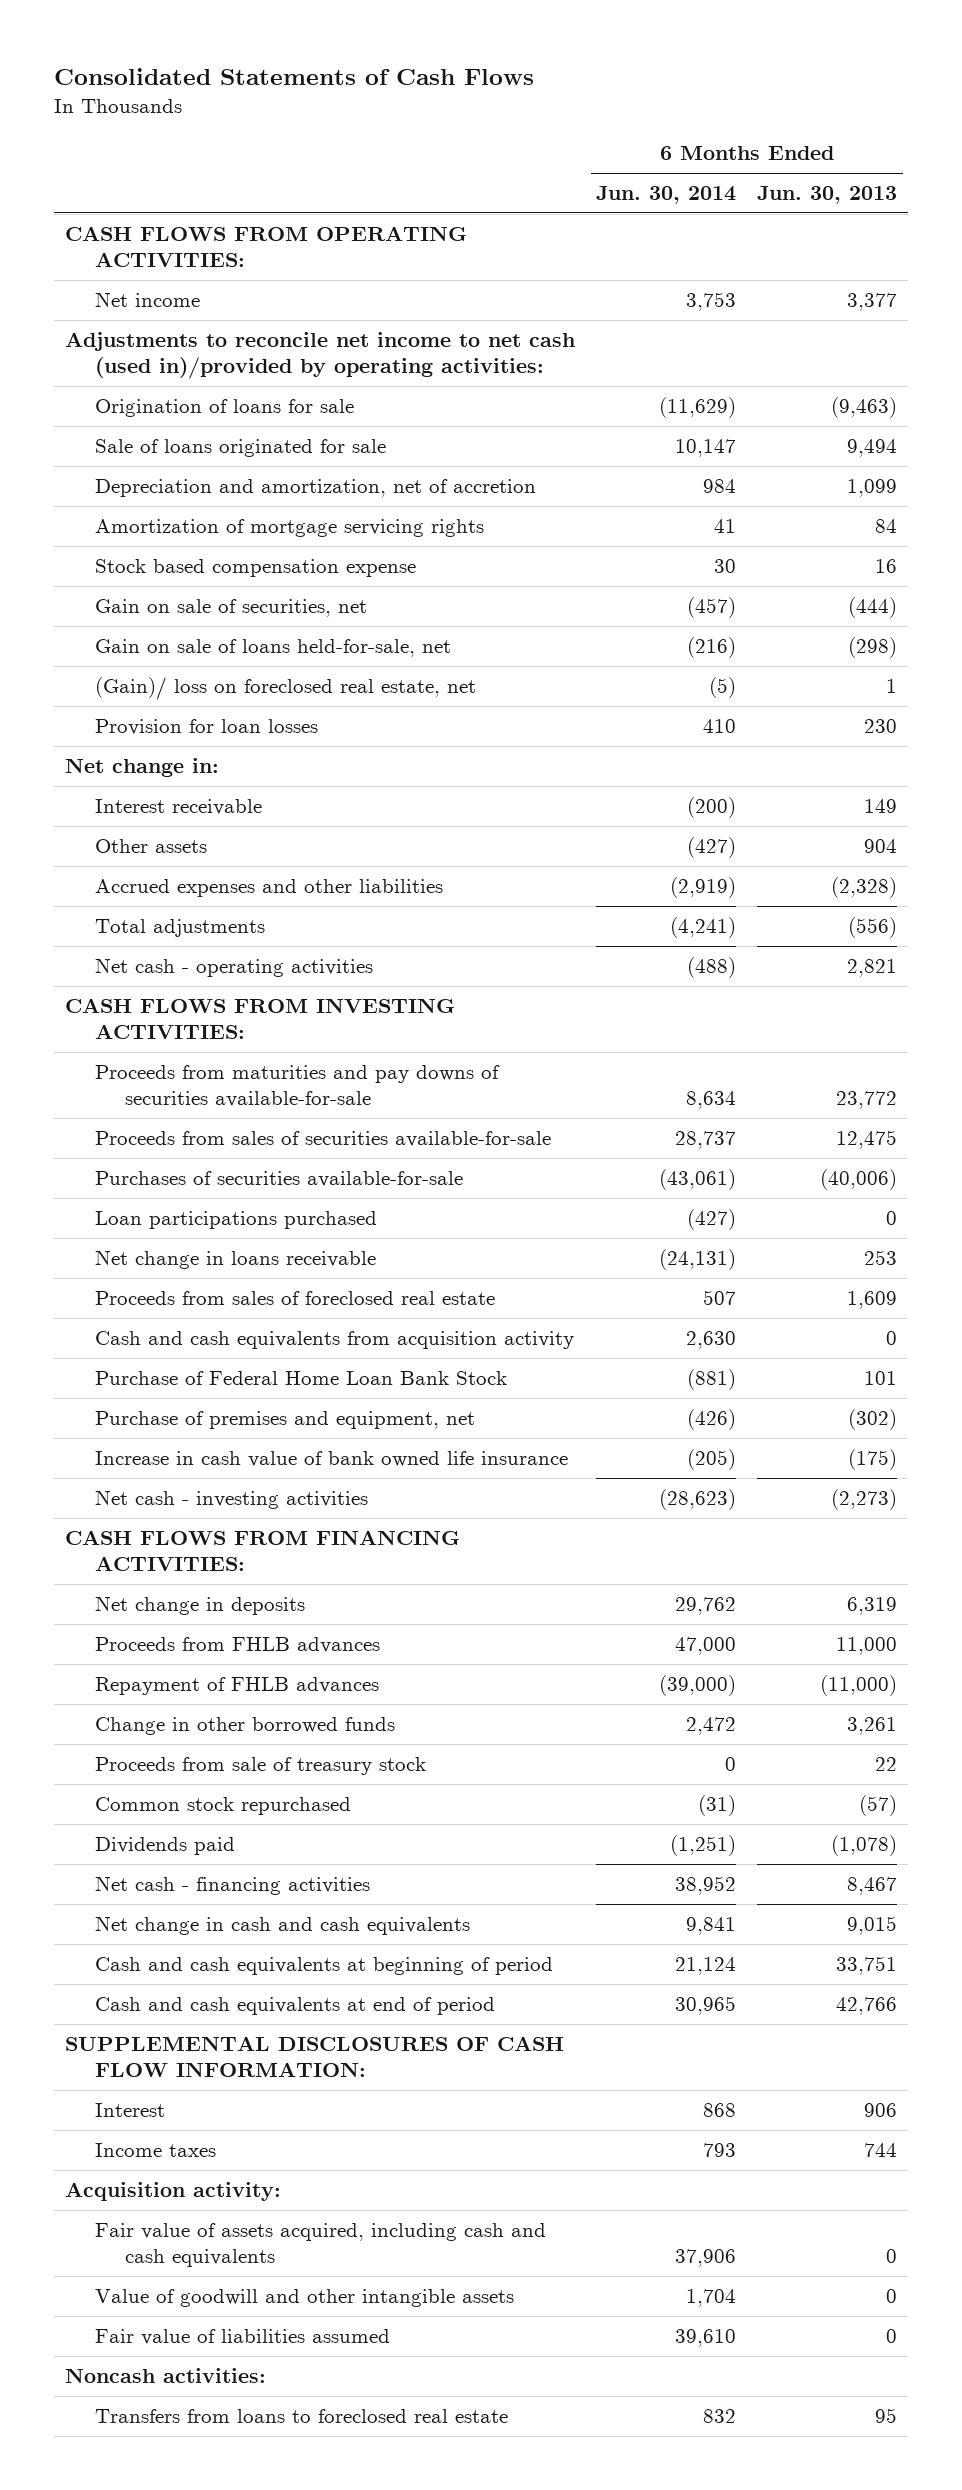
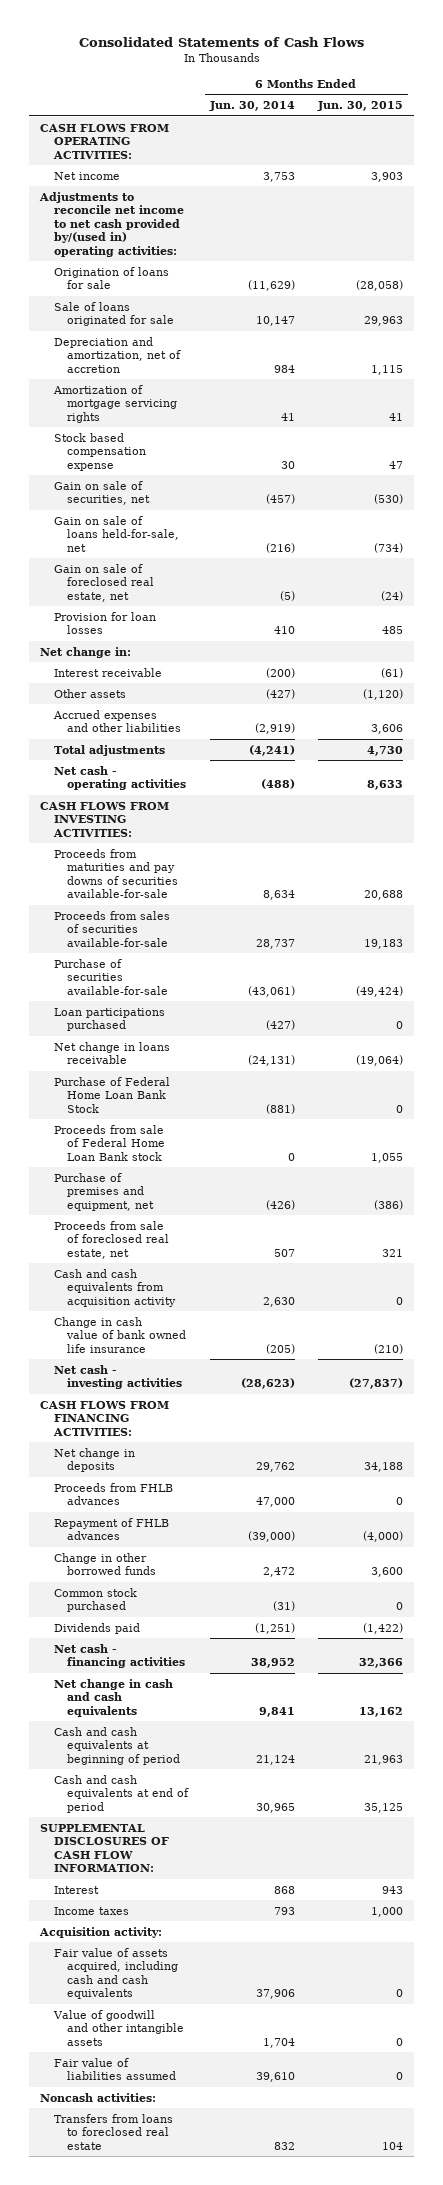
[757,186,898,205] Jun. 30, 2013 -> none
none -> [316,101,403,112] Jun. 30, 2015
[64,331,575,379] Adjustments to reconcile net income to net cash (used in)/provided by operating activities: -> [39,191,184,257] Adjustments to reconcile net income to net cash provided by/(used in) operating activities:
[94,676,476,700] (Gain)/ loss on foreclosed real estate, net -> [53,563,155,602] Gain on sale of foreclosed real estate, net
[94,1170,463,1187] Purchases of securities available-for-sale -> [53,958,169,995] Purchase of securities available-for-sale
[94,1290,495,1305] Proceeds from sales of foreclosed real estate -> none
none -> [53,1124,166,1161] Proceeds from sale of Federal Home Loan Bank stock
none -> [53,1220,170,1259] Proceeds from sale of foreclosed real estate, net
[94,1330,574,1349] Cash and cash equivalents from acquisition activity -> [53,1268,177,1307] Cash and cash equivalents from acquisition activity
[94,1450,568,1467] Increase in cash value of bank owned life insurance -> [53,1316,187,1353] Change in cash value of bank owned life insurance
[94,1756,426,1775] Proceeds from sale of treasury stock -> none
[94,1796,351,1815] Common stock repurchased -> [53,1587,137,1613] Common stock purchased

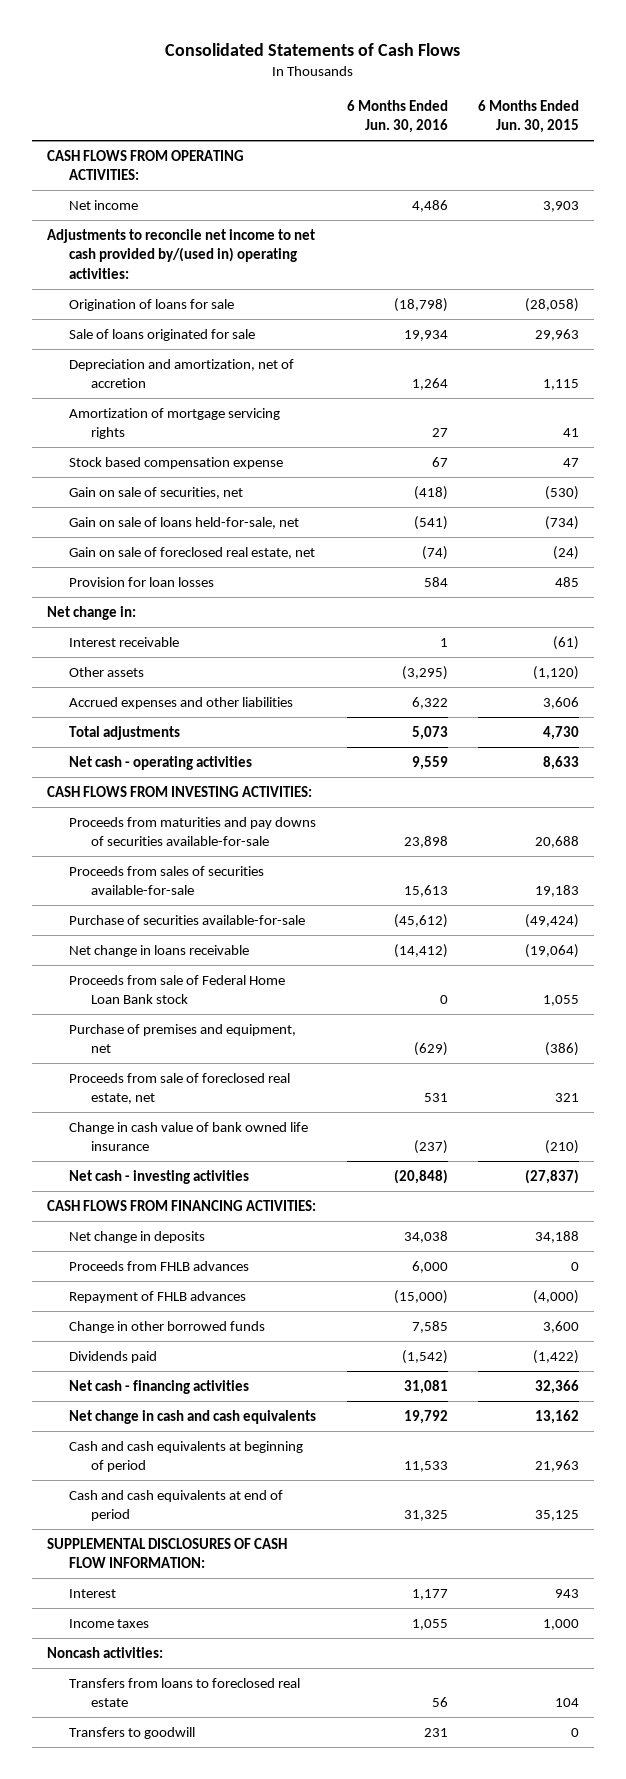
[209,101,296,112] Jun. 30, 2014 -> none
none -> [346,99,448,134] 6 Months Ended Jun. 30, 2016
[53,1007,165,1032] Loan participations purchased -> none
[53,1076,170,1113] Purchase of Federal Home Loan Bank Stock -> none
[53,1268,177,1307] Cash and cash equivalents from acquisition activity -> none
[53,1587,137,1613] Common stock purchased -> none
[39,1926,163,1938] Acquisition activity: -> none
[53,1947,179,2000] Fair value of assets acquired, including cash and cash equivalents -> none
[52,2009,185,2046] Value of goodwill and other intangible assets -> none
[53,2057,177,2081] Fair value of liabilities assumed -> none
none -> [69,1726,196,1739] Transfers to goodwill

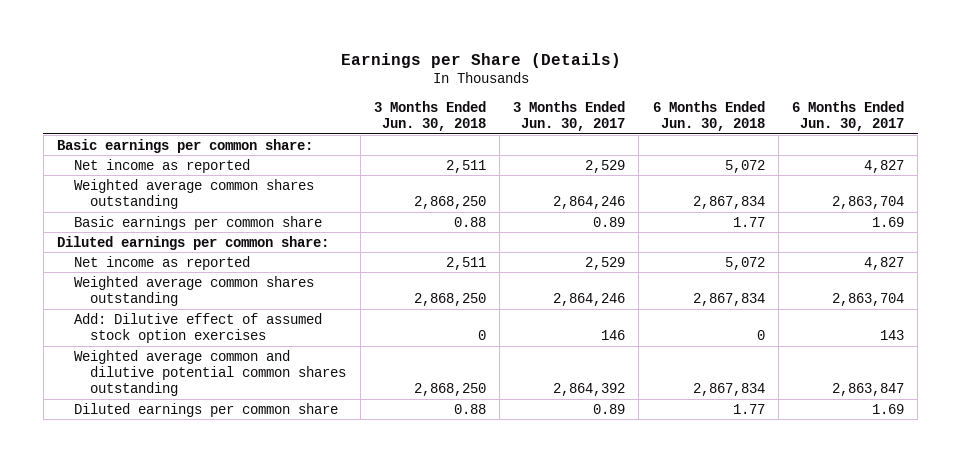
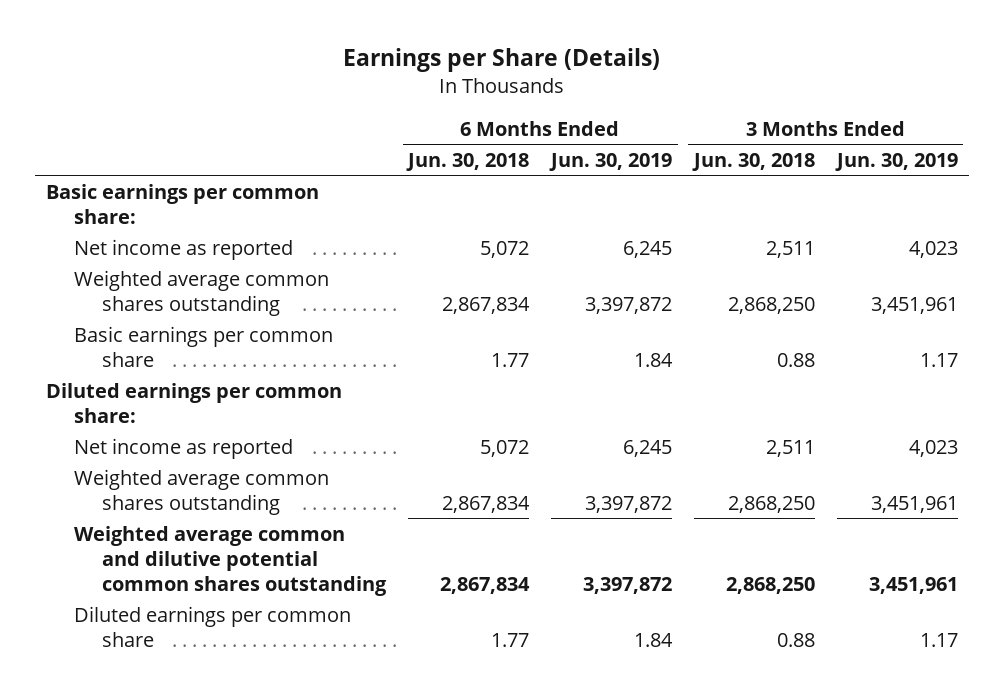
[513,100,626,131] 3 Months Ended Jun. 30, 2017 -> none
[792,100,905,131] 6 Months Ended Jun. 30, 2017 -> none
none -> [549,152,673,171] Jun. 30, 2019
none -> [834,152,958,171] Jun. 30, 2019
[73,312,322,343] Add: Dilutive effect of assumed stock option exercises -> none

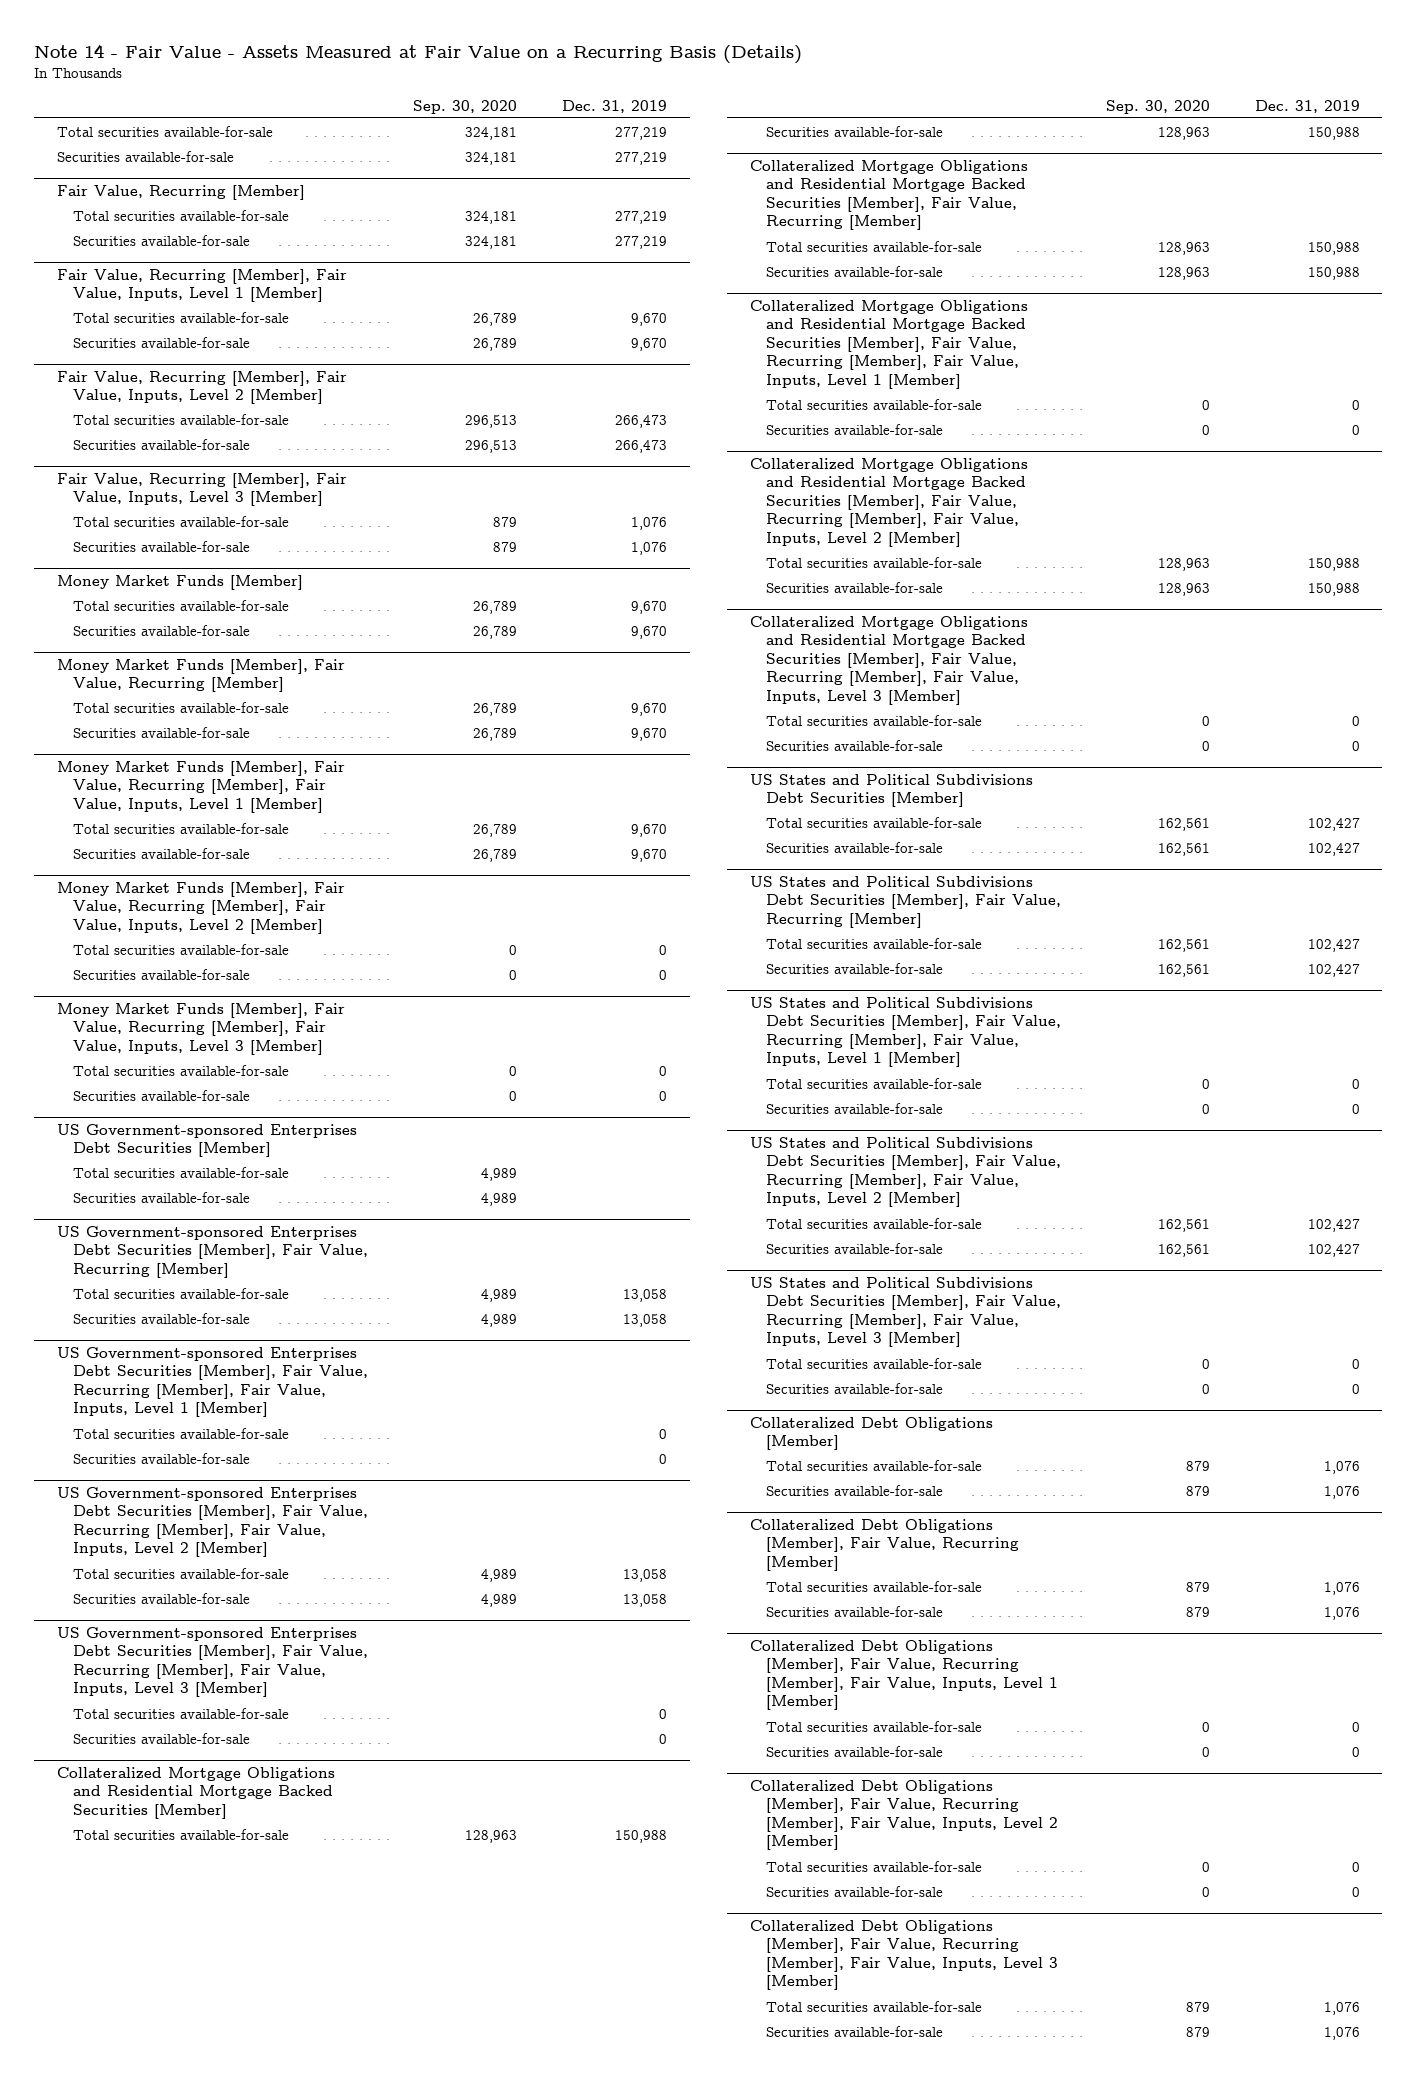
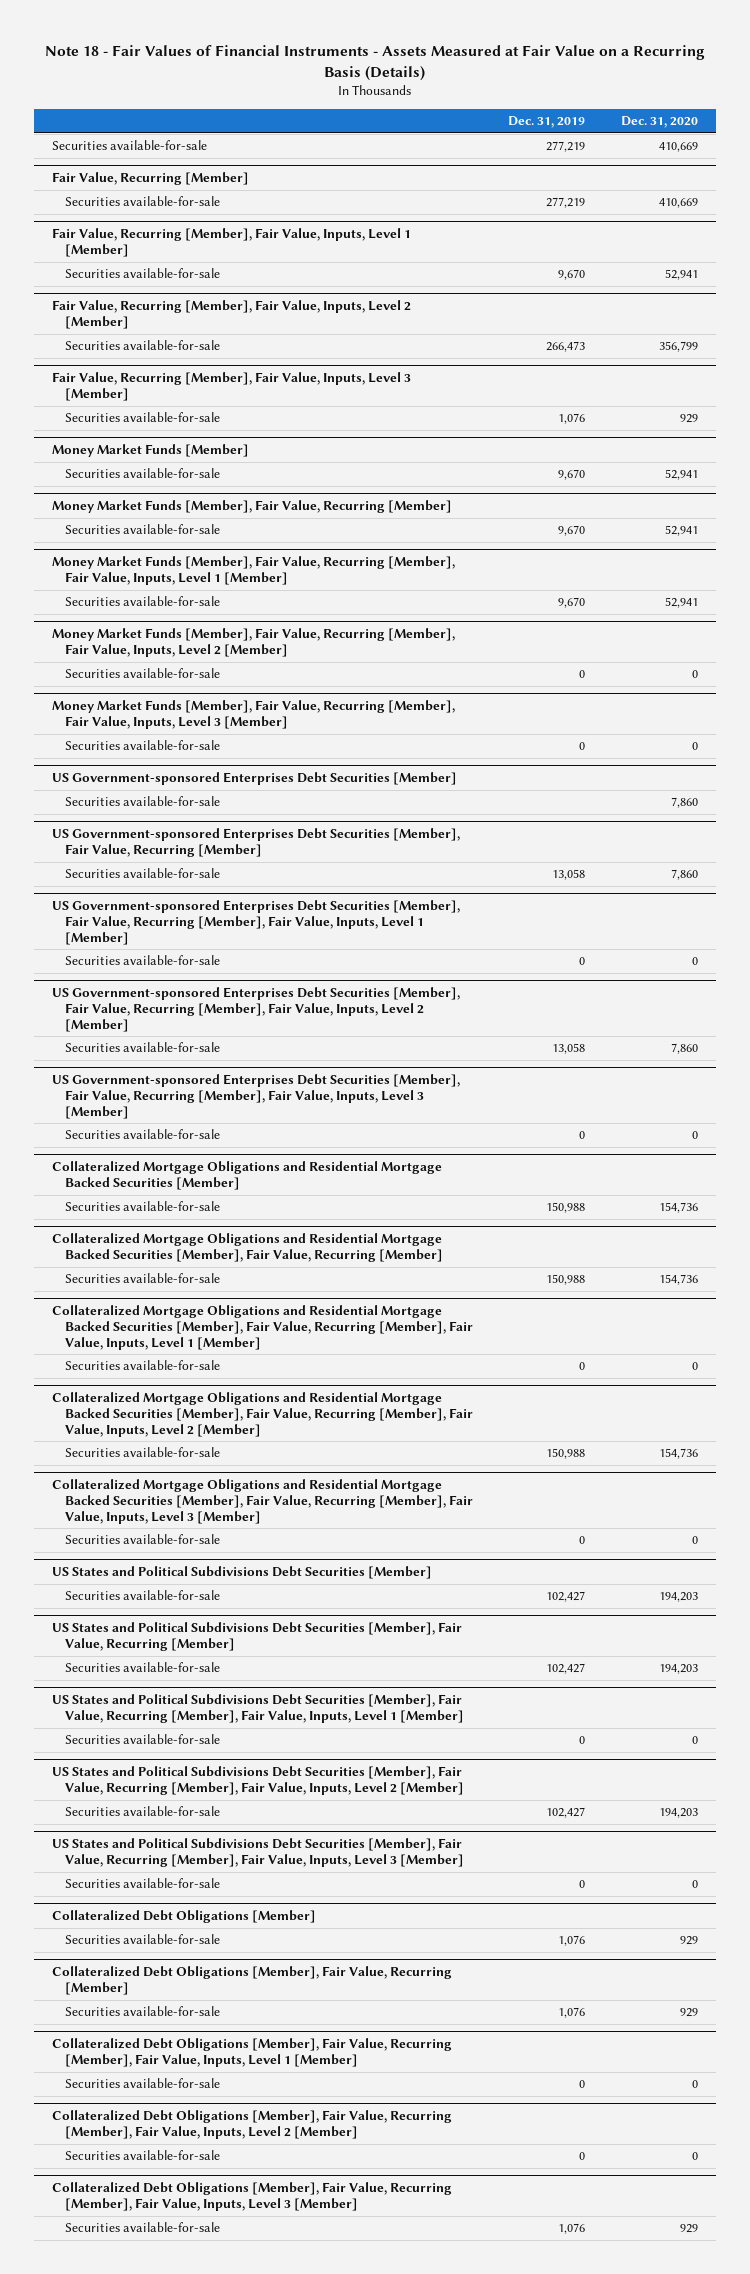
[34,43,803,64] Note 14 - Fair Value - Assets Measured at Fair Value on a Recurring Basis (Details) -> [44,44,705,81] Note 18 - Fair Values of Financial Instruments - Assets Measured at Fair Value on a Recurring Basis (Details)
[412,99,517,114] Sep. 30, 2020 -> none
none -> [620,116,698,129] Dec. 31, 2020
[56,125,273,137] Total securities available-for-sale -> none
[72,209,289,221] Total securities available-for-sale -> none
[72,311,289,323] Total securities available-for-sale -> none
[72,413,289,425] Total securities available-for-sale -> none
[72,515,289,527] Total securities available-for-sale -> none
[72,599,289,611] Total securities available-for-sale -> none
[72,701,289,713] Total securities available-for-sale -> none
[72,822,289,834] Total securities available-for-sale -> none
[72,943,289,955] Total securities available-for-sale -> none
[72,1064,289,1076] Total securities available-for-sale -> none
[72,1166,289,1178] Total securities available-for-sale -> none
[72,1287,289,1299] Total securities available-for-sale -> none
[72,1427,289,1439] Total securities available-for-sale -> none
[72,1567,289,1579] Total securities available-for-sale -> none
[72,1707,289,1719] Total securities available-for-sale -> none
[72,1828,289,1840] Total securities available-for-sale -> none
[765,240,982,252] Total securities available-for-sale -> none
[765,398,982,410] Total securities available-for-sale -> none
[765,556,982,568] Total securities available-for-sale -> none
[765,714,982,726] Total securities available-for-sale -> none
[765,816,982,828] Total securities available-for-sale -> none
[765,937,982,949] Total securities available-for-sale -> none
[765,1077,982,1089] Total securities available-for-sale -> none
[765,1217,982,1229] Total securities available-for-sale -> none
[765,1357,982,1369] Total securities available-for-sale -> none
[765,1459,982,1471] Total securities available-for-sale -> none
[765,1580,982,1592] Total securities available-for-sale -> none
[765,1720,982,1732] Total securities available-for-sale -> none
[765,1860,982,1872] Total securities available-for-sale -> none
[765,2000,982,2012] Total securities available-for-sale -> none

